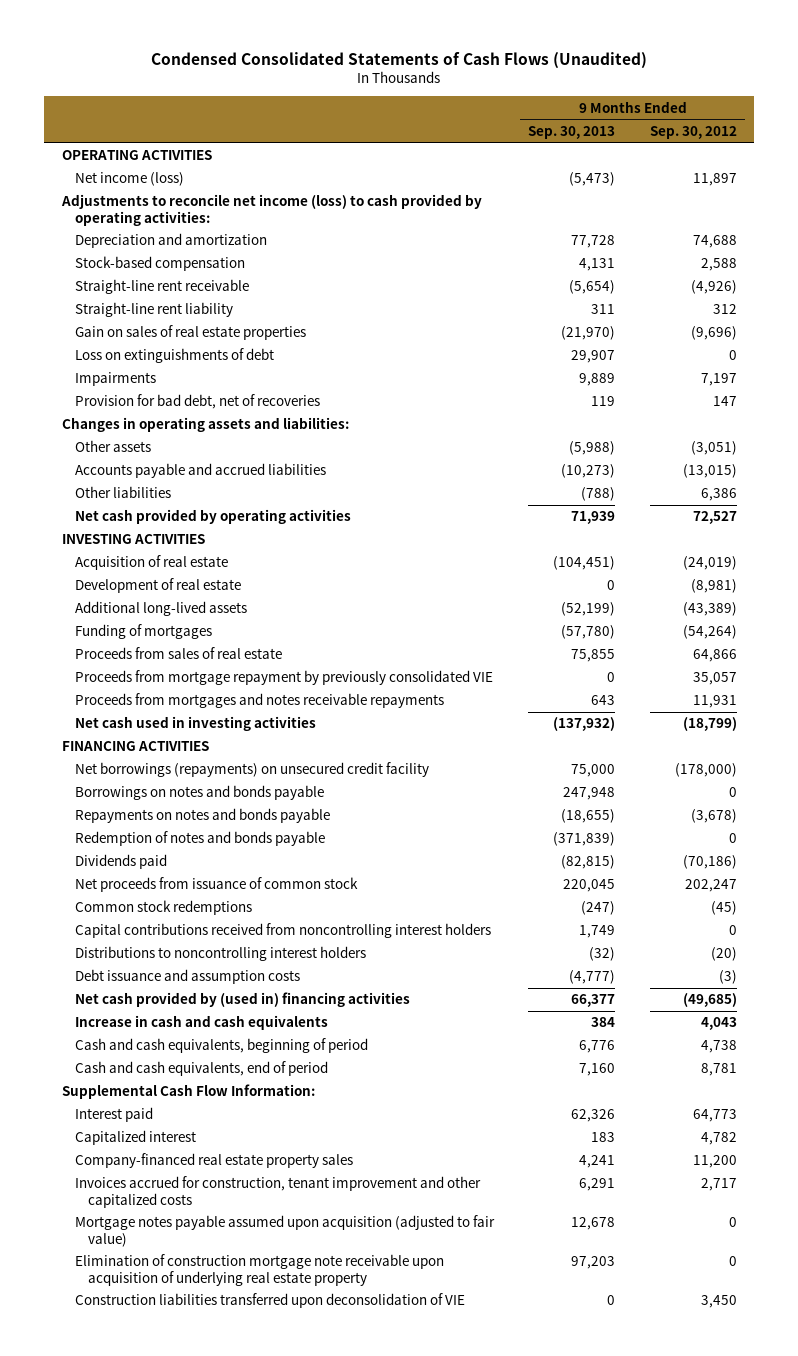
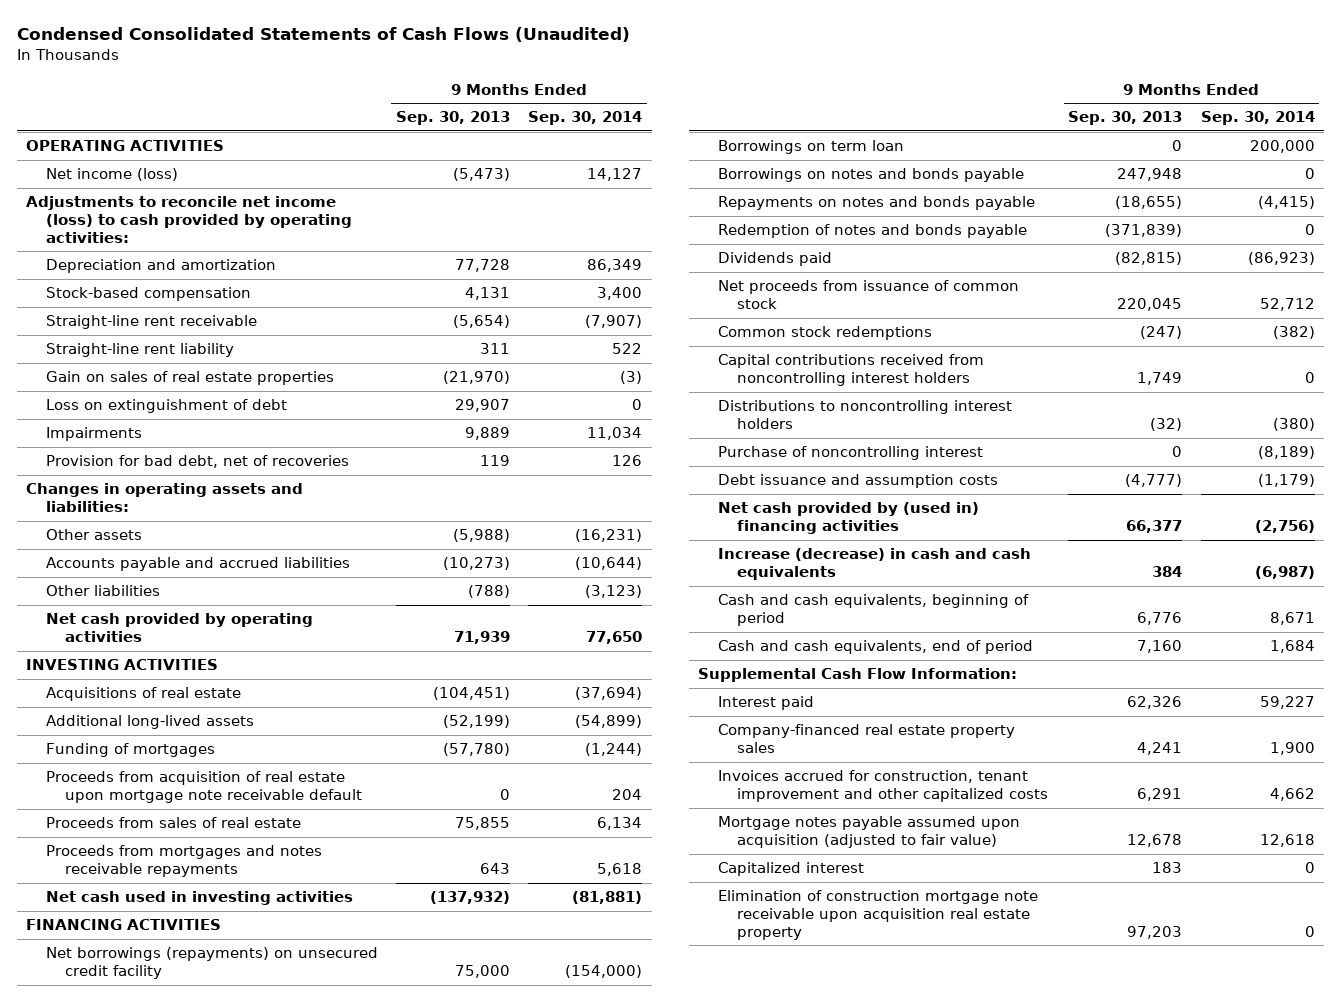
[649,126,737,140] Sep. 30, 2012 -> none
none -> [528,111,643,126] Sep. 30, 2014
[75,348,275,364] Loss on extinguishments of debt -> [45,399,287,414] Loss on extinguishment of debt
[75,578,242,594] Development of real estate -> none
[75,555,229,571] Acquisition of real estate -> [45,687,241,702] Acquisitions of real estate
none -> [45,771,363,804] Proceeds from acquisition of real estate upon mortgage note receivable default
[75,670,494,686] Proceeds from mortgage repayment by previously consolidated VIE -> none
none -> [717,140,904,155] Borrowings on term loan
none -> [717,446,983,461] Purchase of noncontrolling interest
[75,1015,329,1031] Increase in cash and cash equivalents -> [717,548,1031,581] Increase (decrease) in cash and cash equivalents
[75,1293,466,1309] Construction liabilities transferred upon deconsolidation of VIE -> none
[75,1130,197,1146] Capitalized interest -> [717,862,864,877] Capitalized interest
[75,1254,445,1286] Elimination of construction mortgage note receivable upon acquisition of underlying real estate property -> [717,890,1038,941] Elimination of construction mortgage note receivable upon acquisition real estate property

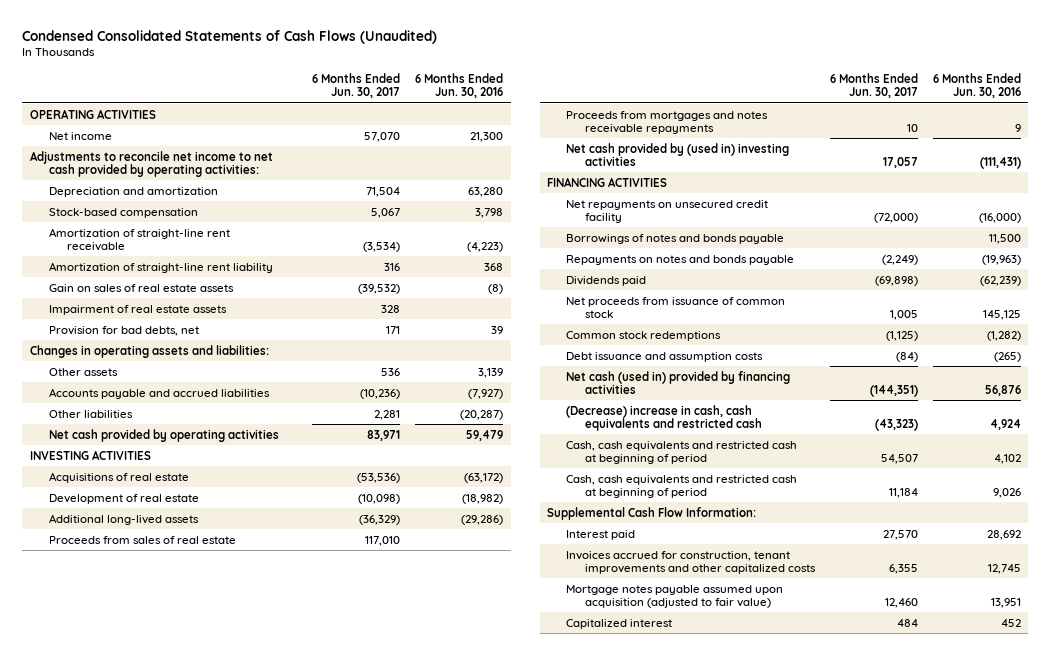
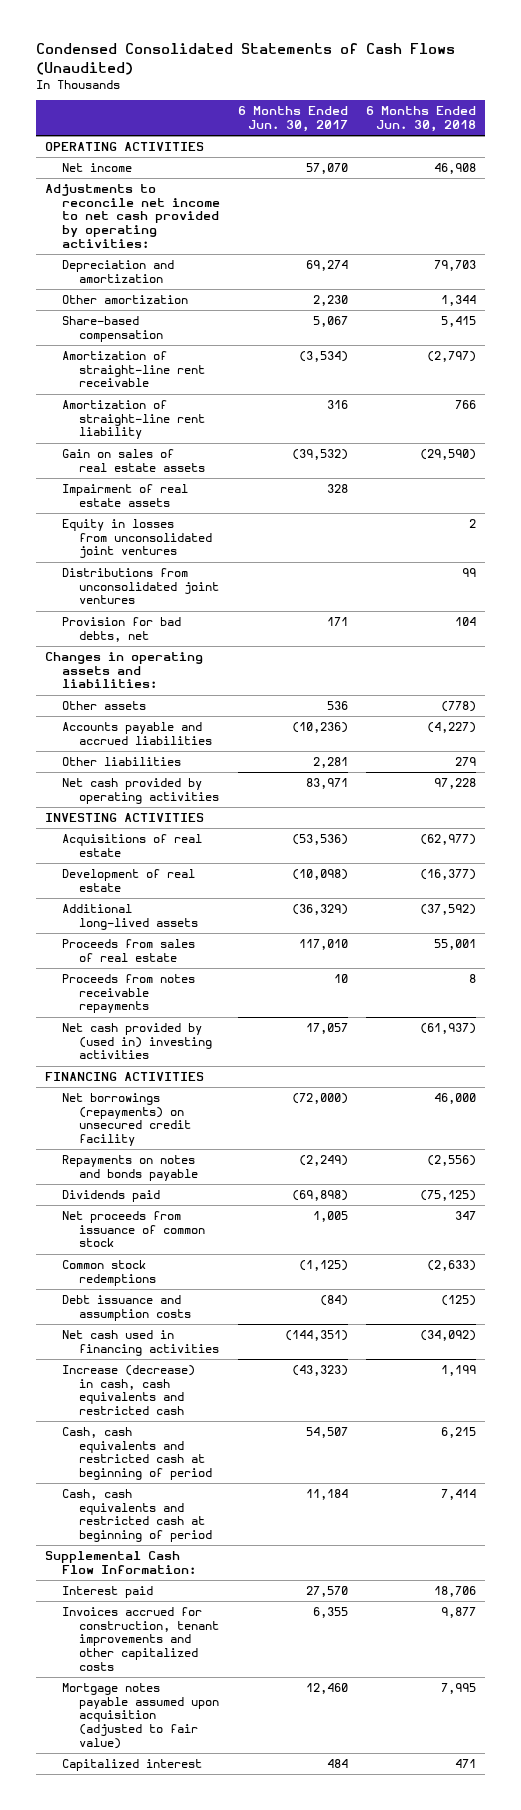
[415,72,504,99] 6 Months Ended Jun. 30, 2016 -> none
none -> [365,106,476,133] 6 Months Ended Jun. 30, 2018
[366,186,401,197] 71,504 -> [305,260,348,272] 69,274
none -> [61,295,188,305] Other amortization
[48,207,198,218] Stock-based compensation -> [61,316,164,342] Share-based compensation
none -> [61,519,213,559] Equity in losses from unconsolidated joint ventures
none -> [61,568,220,605] Distributions from unconsolidated joint ventures
[566,110,769,135] Proceeds from mortgages and notes receivable repayments -> [61,974,195,1014] Proceeds from notes receivable repayments
[566,233,785,244] Borrowings of notes and bonds payable -> none
[566,199,769,224] Net repayments on unsecured credit facility -> [61,1093,192,1146] Net borrowings (repayments) on unsecured credit facility
[566,370,791,395] Net cash (used in) provided by financing activities -> [61,1330,220,1356] Net cash used in financing activities
[566,404,762,432] (Decrease) increase in cash, cash equivalents and restricted cash -> [61,1365,195,1415] Increase (decrease) in cash, cash equivalents and restricted cash

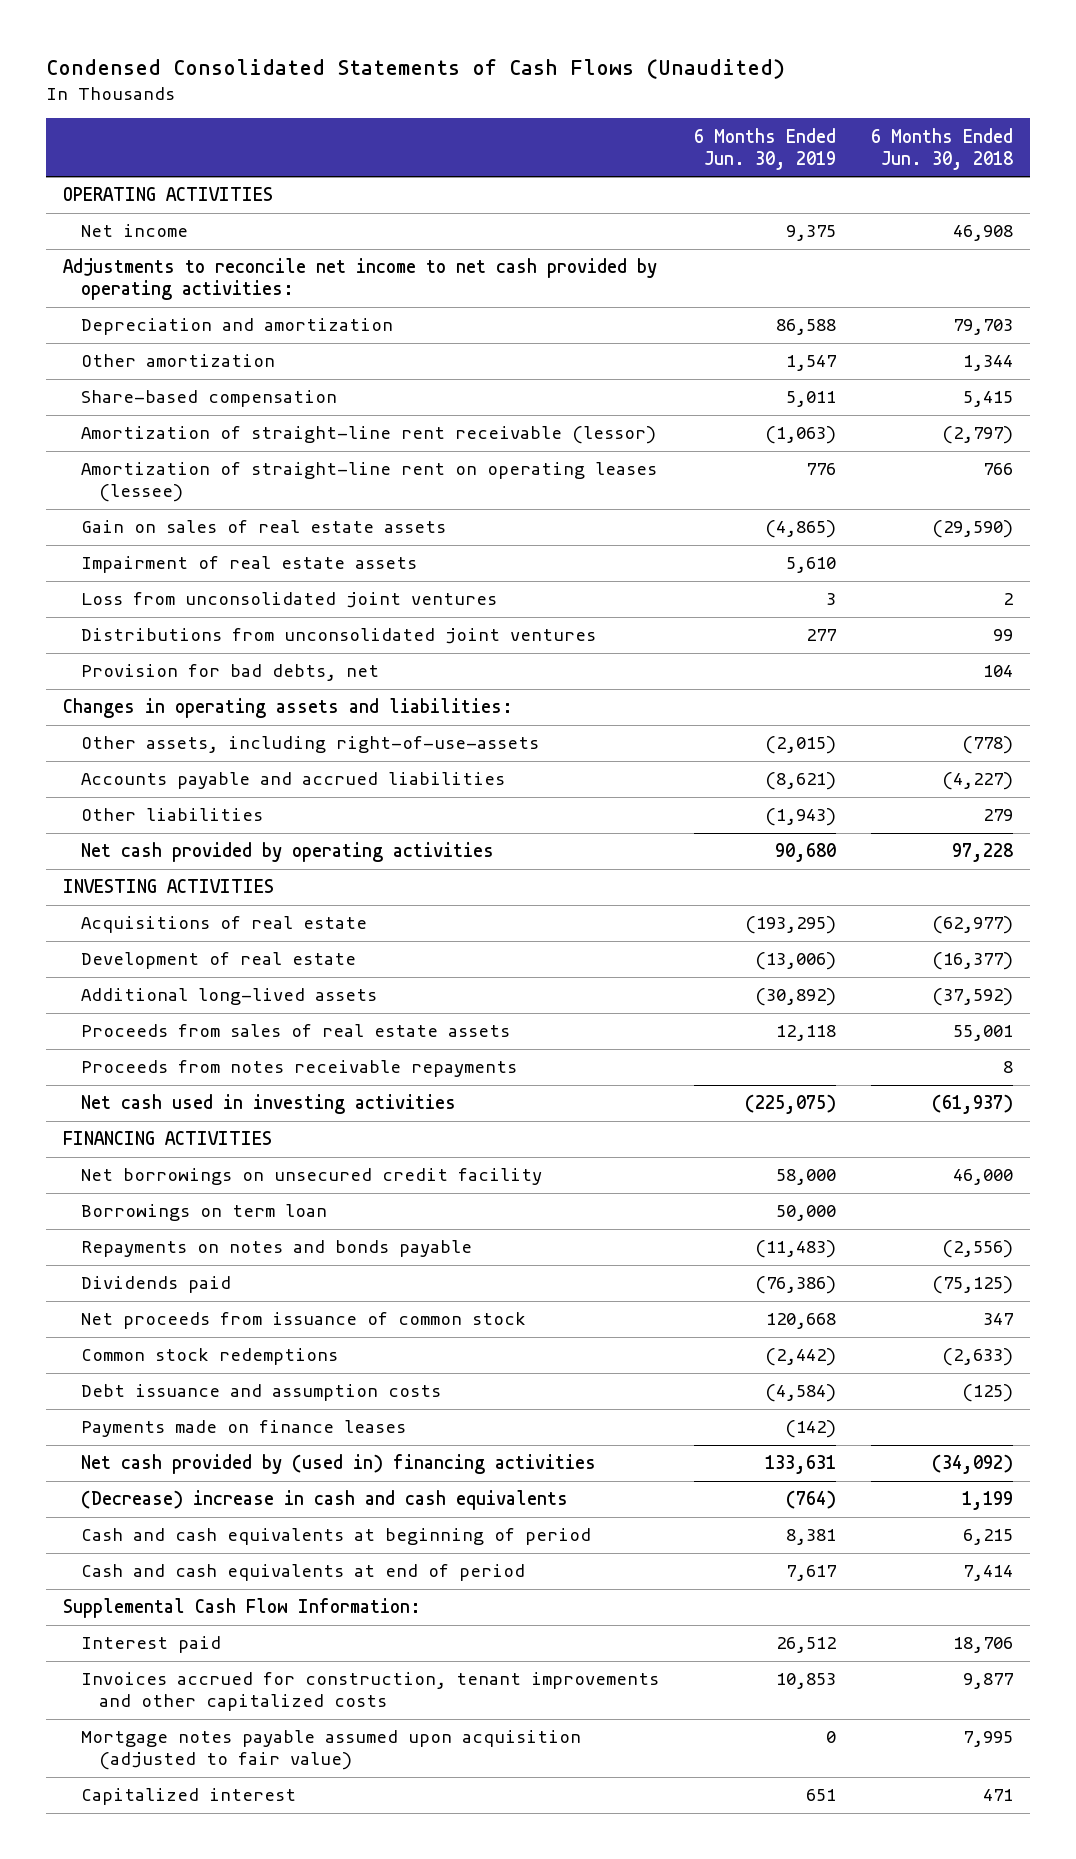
[237,106,348,133] 6 Months Ended Jun. 30, 2017 -> none
none -> [693,127,836,170] 6 Months Ended Jun. 30, 2019
[61,351,206,388] Amortization of straight-line rent receivable -> [80,426,656,445] Amortization of straight-line rent receivable (lessor)
[61,400,206,440] Amortization of straight-line rent liability -> [80,462,657,503] Amortization of straight-line rent on operating leases (lessee)
[61,519,213,559] Equity in losses from unconsolidated joint ventures -> [80,592,497,609] Loss from unconsolidated joint ventures
[61,701,146,711] Other assets -> [80,736,539,754] Other assets, including right-of-use-assets
[61,939,195,962] Proceeds from sales of real estate -> [80,1024,510,1038] Proceeds from sales of real estate assets
[61,1023,213,1060] Net cash provided by (used in) investing activities -> [80,1094,456,1115] Net cash used in investing activities
[61,1093,192,1146] Net borrowings (repayments) on unsecured credit facility -> [80,1168,542,1186] Net borrowings on unsecured credit facility
none -> [80,1204,327,1222] Borrowings on term loan
none -> [80,1420,406,1438] Payments made on finance leases
[61,1330,220,1356] Net cash used in financing activities -> [80,1454,596,1475] Net cash provided by (used in) financing activities
[61,1365,195,1415] Increase (decrease) in cash, cash equivalents and restricted cash -> [80,1490,568,1511] (Decrease) increase in cash and cash equivalents
[61,1427,213,1480] Cash, cash equivalents and restricted cash at beginning of period -> [80,1528,591,1546] Cash and cash equivalents at beginning of period
[61,1489,213,1542] Cash, cash equivalents and restricted cash at beginning of period -> [80,1564,525,1582] Cash and cash equivalents at end of period

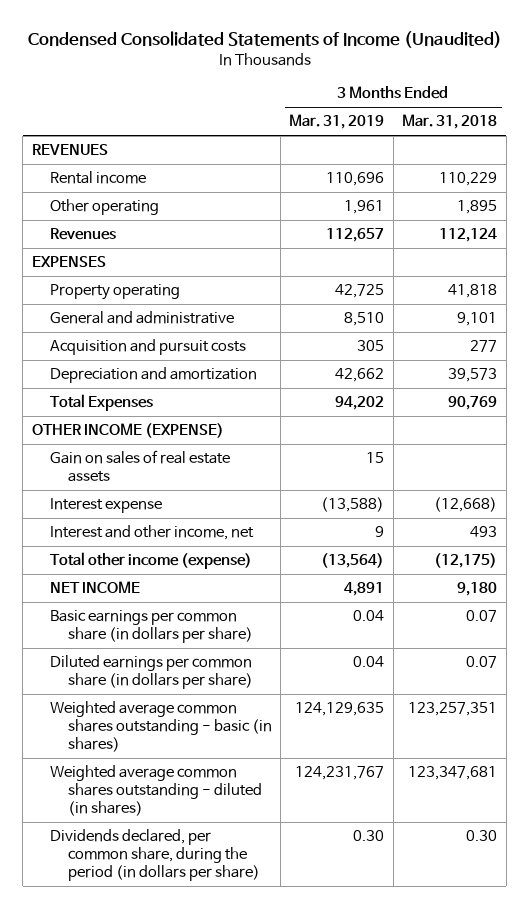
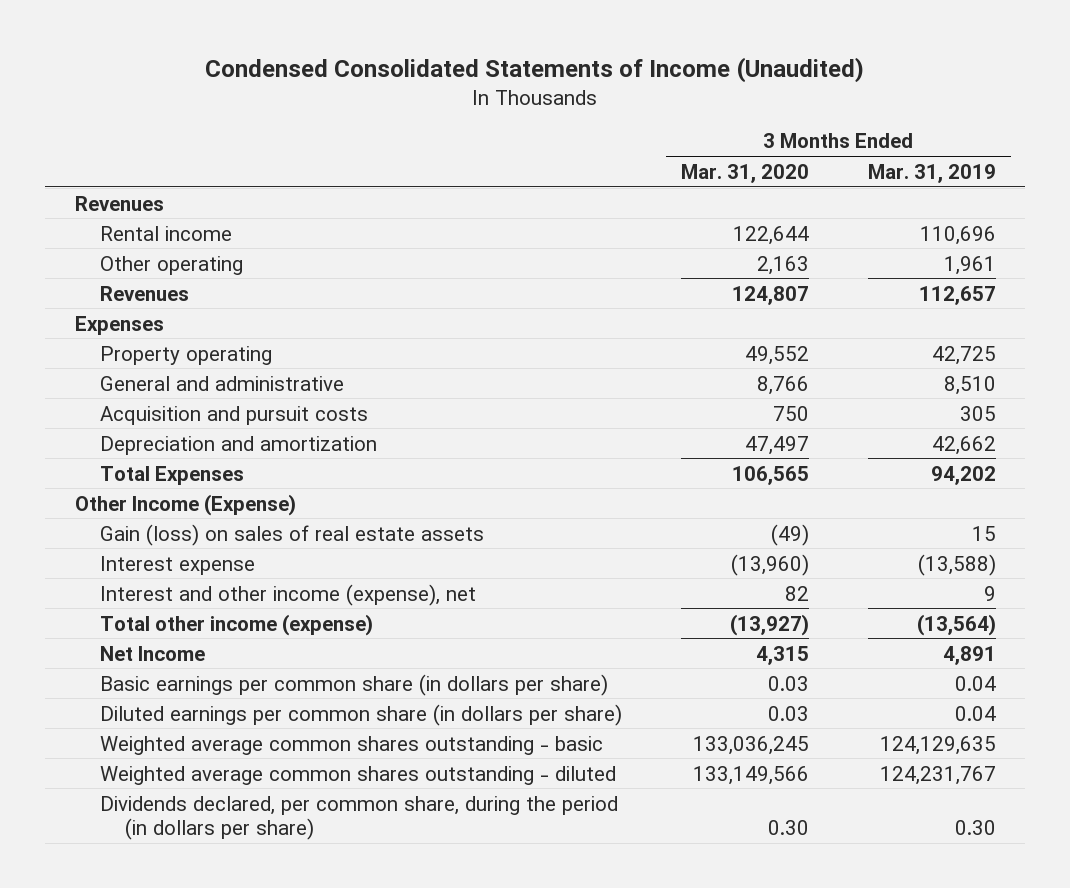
[402,114,498,130] Mar. 31, 2018 -> none
none -> [680,163,809,183] Mar. 31, 2020
[31,144,108,156] REVENUES -> [74,195,164,211] Revenues
[31,256,106,268] EXPENSES -> [74,315,164,335] Expenses
[31,423,224,439] OTHER INCOME (EXPENSE) -> [74,493,296,516] Other Income (Expense)
[49,450,230,483] Gain on sales of real estate assets -> [99,523,484,546] Gain (loss) on sales of real estate assets
[49,525,254,541] Interest and other income, net -> [99,583,476,606] Interest and other income (expense), net
[49,581,140,594] NET INCOME -> [99,645,205,661] Net Income
[49,701,272,753] Weighted average common shares outstanding - basic (in shares) -> [99,735,603,755] Weighted average common shares outstanding - basic
[49,765,262,817] Weighted average common shares outstanding - diluted (in shares) -> [99,765,616,785] Weighted average common shares outstanding - diluted

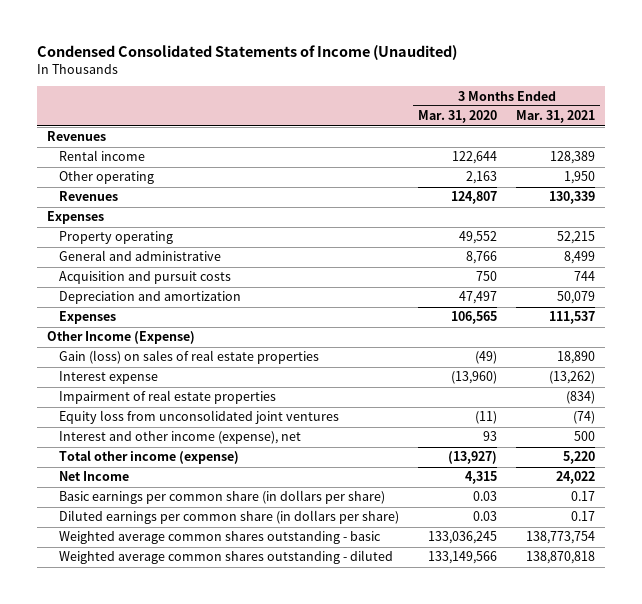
[867,163,996,183] Mar. 31, 2019 -> none
none -> [516,110,596,124] Mar. 31, 2021
[99,465,244,485] Total Expenses -> [58,311,116,325] Expenses
[99,523,484,546] Gain (loss) on sales of real estate assets -> [58,350,319,365] Gain (loss) on sales of real estate properties
none -> [58,390,276,405] Impairment of real estate properties
none -> [58,410,339,425] Equity loss from unconsolidated joint ventures
[784,585,809,601] 82 -> [483,431,498,442] 93
[99,795,618,841] Dividends declared, per common share, during the period (in dollars per share) -> none

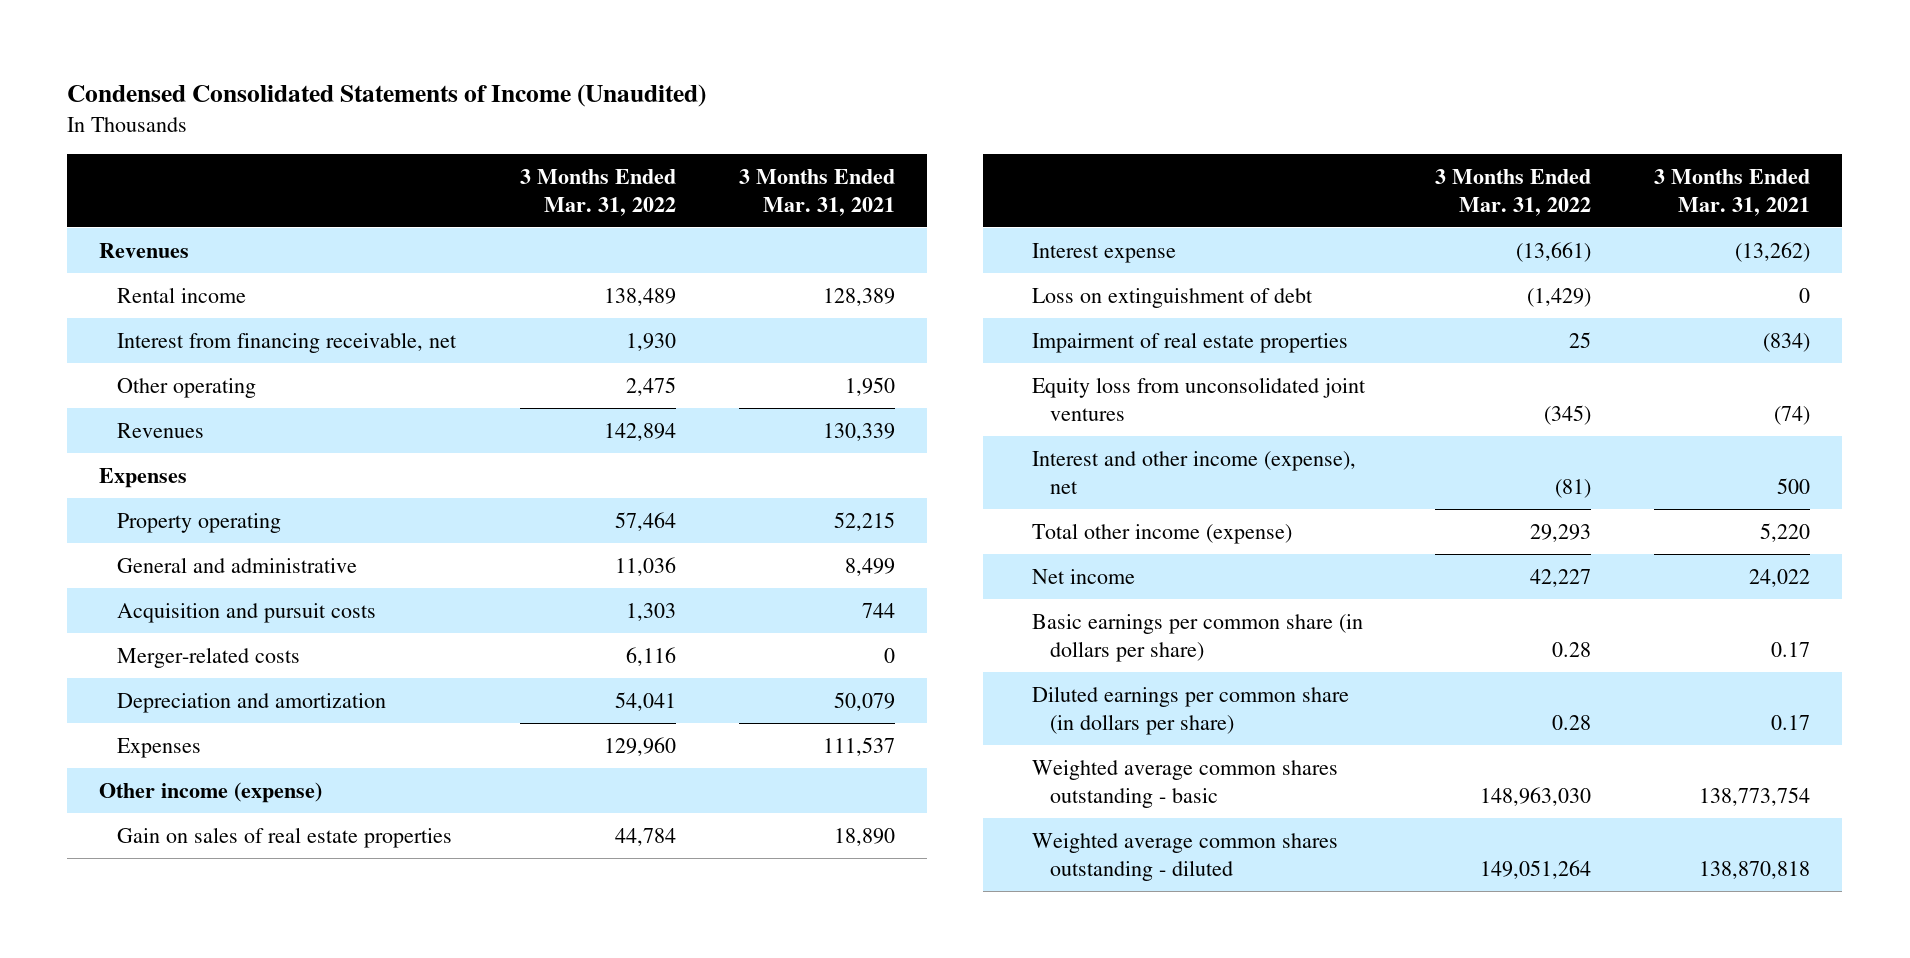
[418,110,498,124] Mar. 31, 2020 -> none
none -> [519,168,676,216] 3 Months Ended Mar. 31, 2022
none -> [116,331,457,353] Interest from financing receivable, net
none -> [116,646,300,668] Merger-related costs
[46,331,195,345] Other Income (Expense) -> [99,781,323,803] Other income (expense)
[58,350,319,365] Gain (loss) on sales of real estate properties -> [116,826,452,848] Gain on sales of real estate properties
none -> [1032,287,1314,308] Loss on extinguishment of debt
[58,471,129,482] Net Income -> [1032,568,1136,584] Net income

